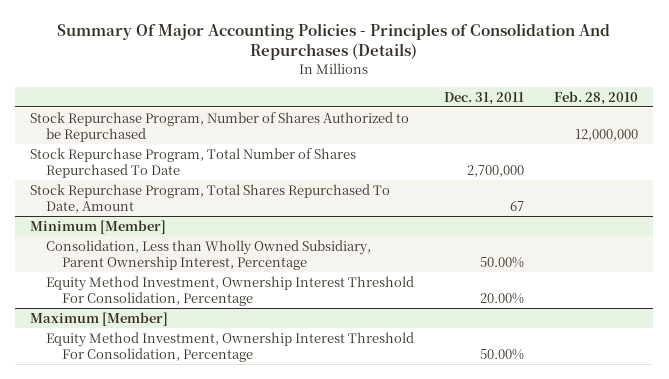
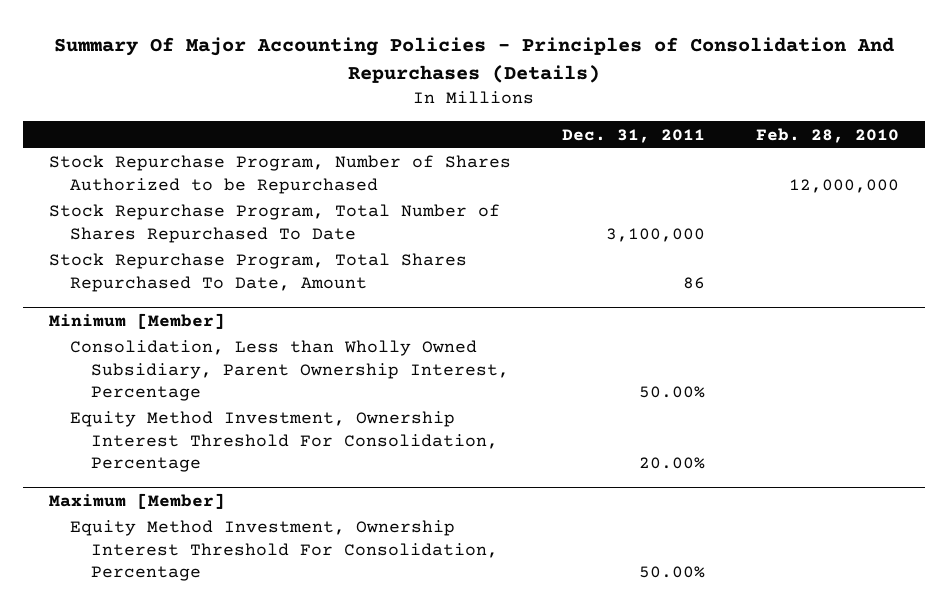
[467,165,525,178] 2,700,000 -> [606,227,706,242] 3,100,000
[510,201,525,212] 67 -> [683,276,706,289] 86

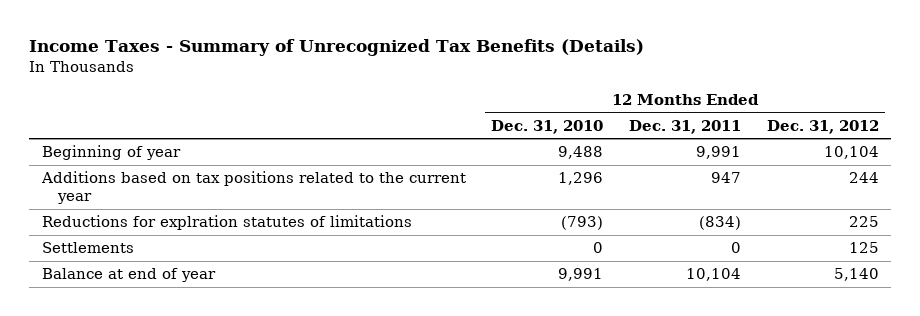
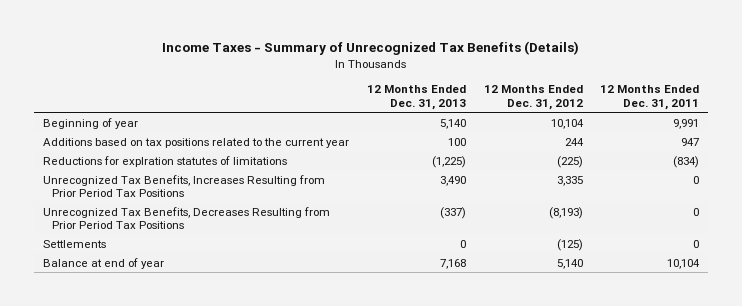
[491,119,604,134] Dec. 31, 2010 -> none
none -> [366,85,466,110] 12 Months Ended Dec. 31, 2013
[848,216,879,228] 225 -> [556,155,583,168] (225)
none -> [43,174,326,198] Unrecognized Tax Benefits, Increases Resulting from Prior Period Tax Positions
none -> [43,206,331,230] Unrecognized Tax Benefits, Decreases Resulting from Prior Period Tax Positions
[848,242,879,254] 125 -> [556,238,583,251] (125)

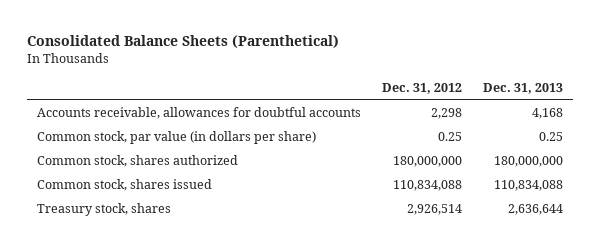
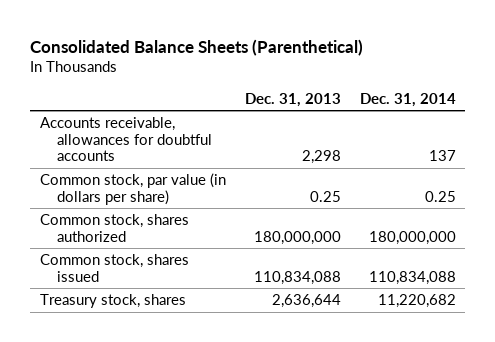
[381,82,462,94] Dec. 31, 2012 -> none
none -> [359,92,456,107] Dec. 31, 2014
[531,107,563,119] 4,168 -> [301,150,341,165] 2,298

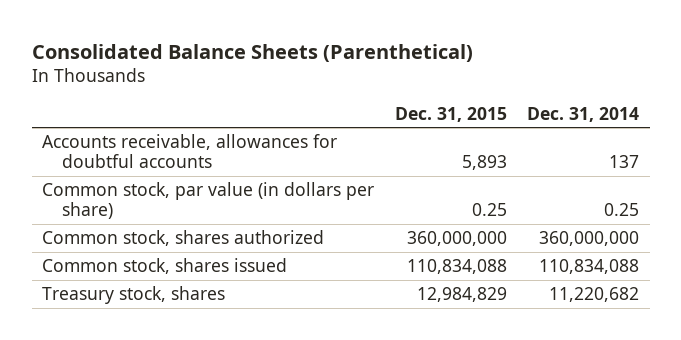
[244,92,341,107] Dec. 31, 2013 -> none
none -> [394,106,507,122] Dec. 31, 2015
[368,230,456,245] 180,000,000 -> [539,231,640,247] 360,000,000

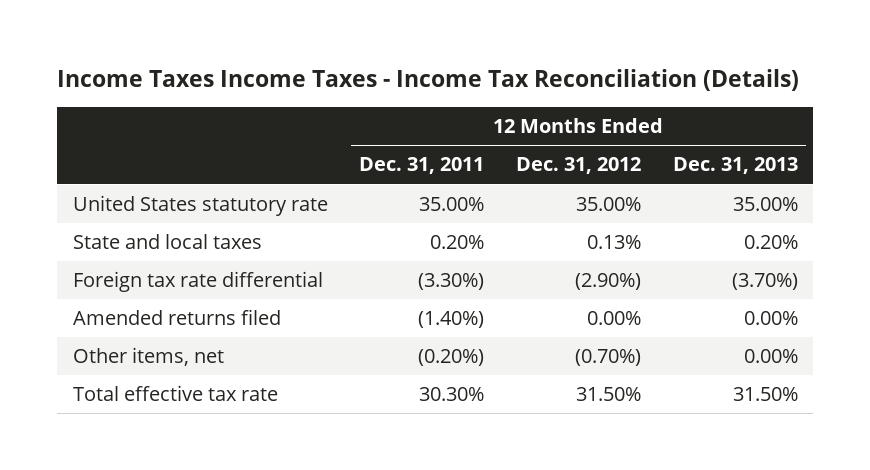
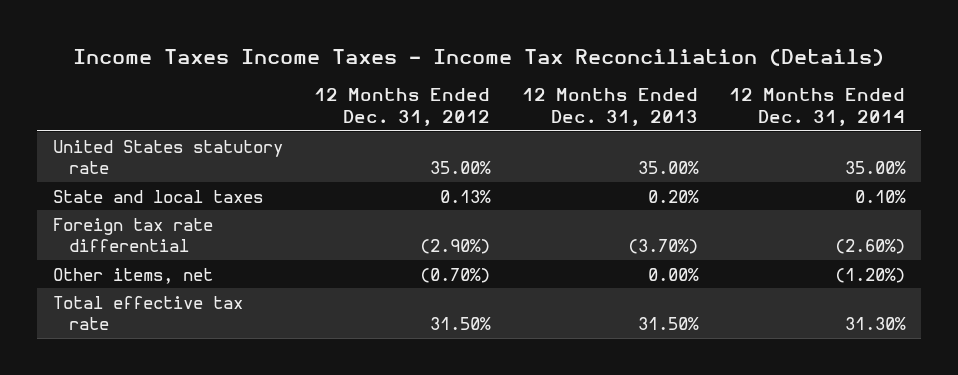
[359,157,485,175] Dec. 31, 2011 -> none
none -> [729,88,906,126] 12 Months Ended Dec. 31, 2014
[72,309,281,326] Amended returns filed -> none

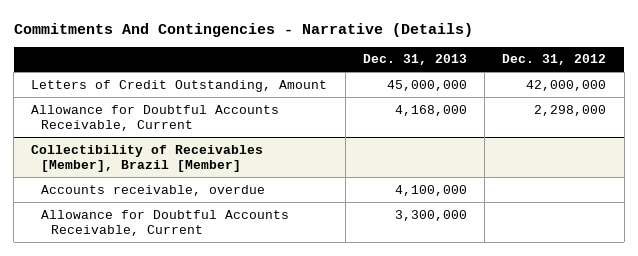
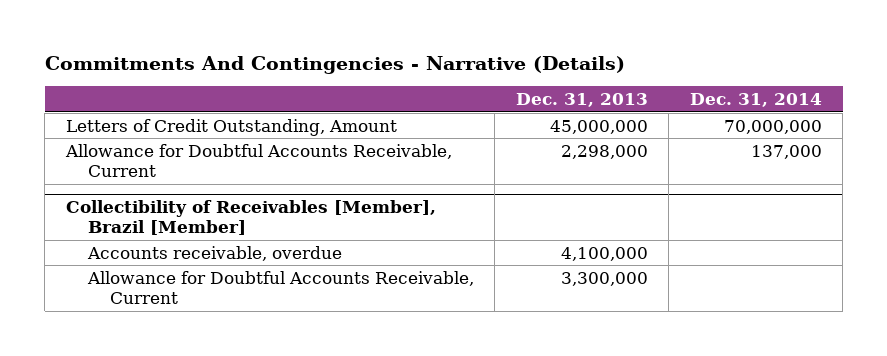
[502,54,607,66] Dec. 31, 2012 -> none
none -> [689,93,822,108] Dec. 31, 2014
[394,104,467,116] 4,168,000 -> [560,144,648,159] 2,298,000

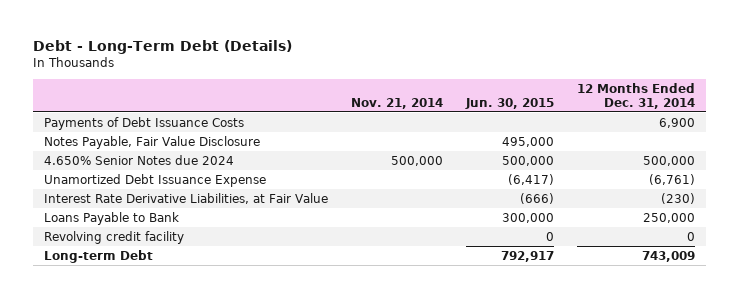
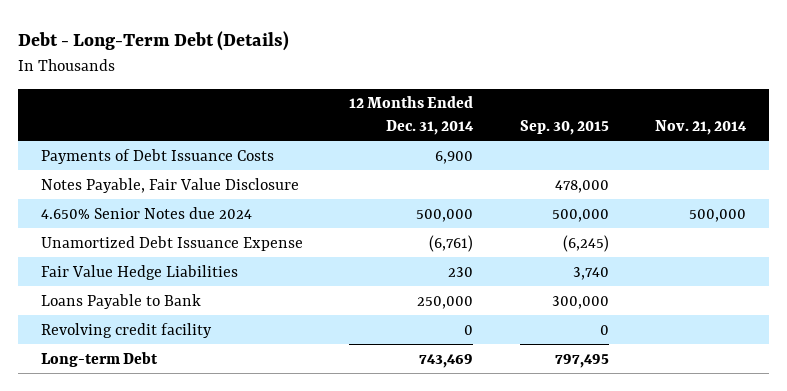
[465,97,555,109] Jun. 30, 2015 -> none
none -> [519,119,609,135] Sep. 30, 2015
[44,192,329,204] Interest Rate Derivative Liabilities, at Fair Value -> none
none -> [41,264,239,280] Fair Value Hedge Liabilities
[641,250,695,262] 743,009 -> [419,353,474,368] 743,469

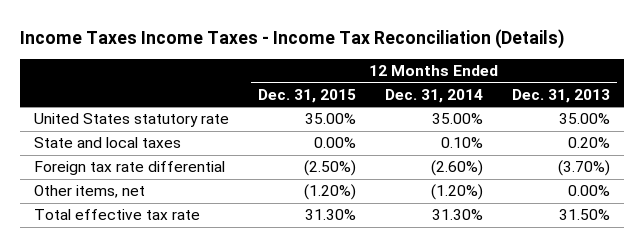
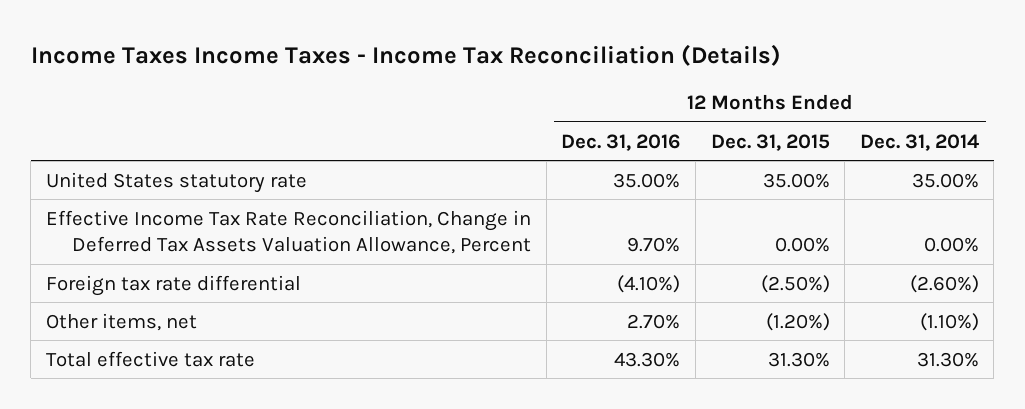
[511,88,610,103] Dec. 31, 2013 -> none
none -> [561,133,681,151] Dec. 31, 2016
[34,137,182,149] State and local taxes -> none
none -> [45,209,531,254] Effective Income Tax Rate Reconciliation, Change in Deferred Tax Assets Valuation Allowance, Percent
[431,184,484,201] (1.20%) -> [919,312,979,331] (1.10%)

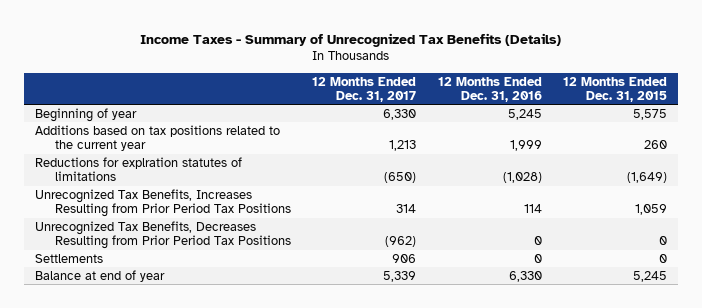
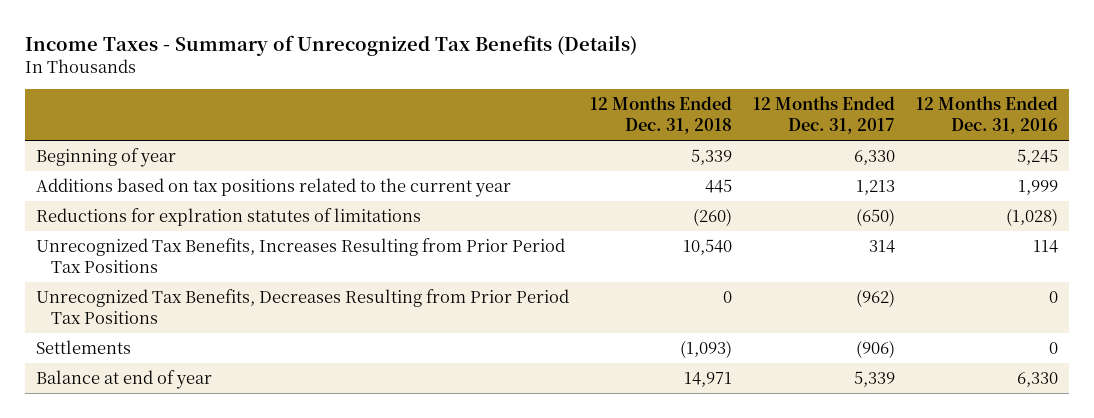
[563,76,668,102] 12 Months Ended Dec. 31, 2015 -> none
none -> [590,95,733,135] 12 Months Ended Dec. 31, 2018
[392,253,417,263] 906 -> [856,339,896,358] (906)

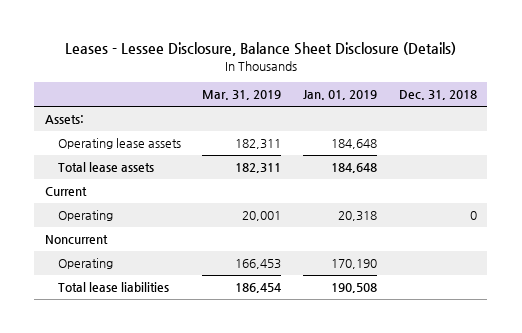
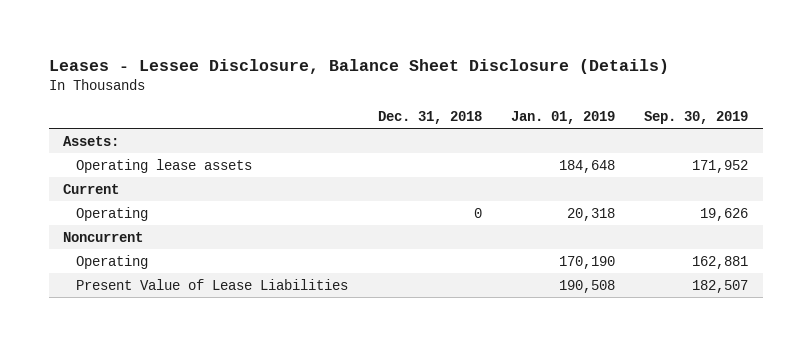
[202,90,282,101] Mar. 31, 2019 -> none
none -> [644,110,749,124] Sep. 30, 2019
[57,162,154,173] Total lease assets -> none
[57,282,169,293] Total lease liabilities -> [76,278,349,290] Present Value of Lease Liabilities

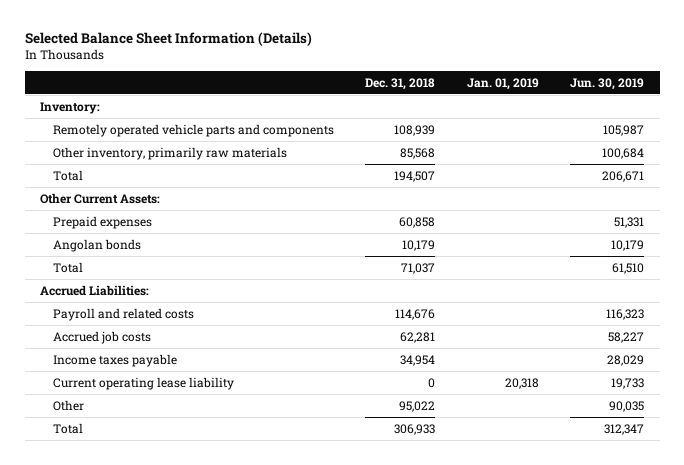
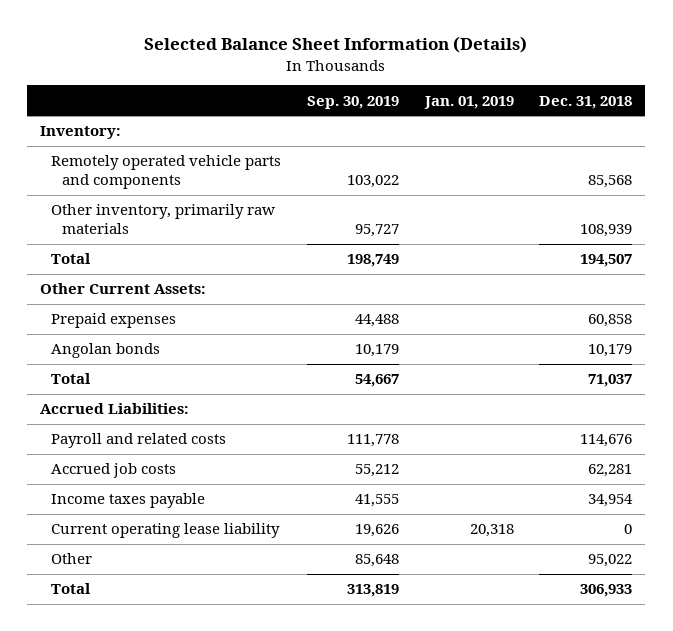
[569,77,644,90] Jun. 30, 2019 -> none
none -> [306,95,399,109] Sep. 30, 2019
[394,124,436,136] 108,939 -> [588,175,633,189] 85,568
[400,147,436,159] 85,568 -> [580,224,633,238] 108,939

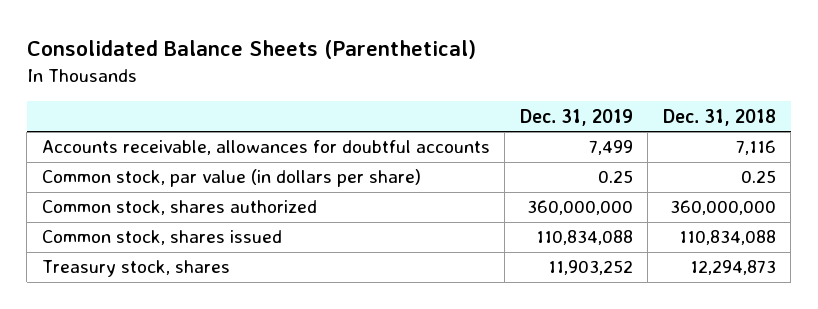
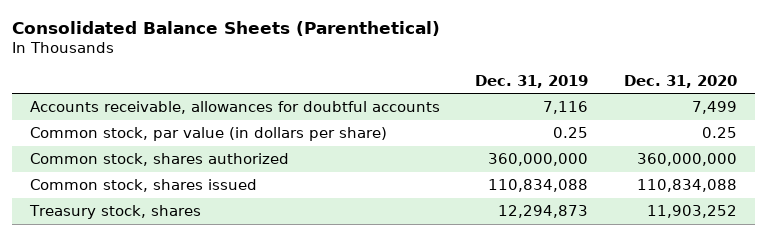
[662,108,776,126] Dec. 31, 2018 -> none
none -> [624,74,738,88] Dec. 31, 2020
[588,140,633,156] 7,499 -> [543,101,589,115] 7,116
[547,260,633,276] 11,903,252 -> [498,205,589,219] 12,294,873

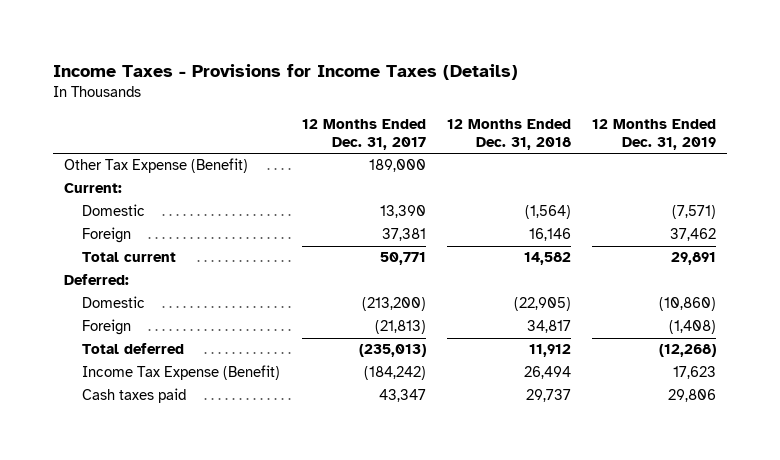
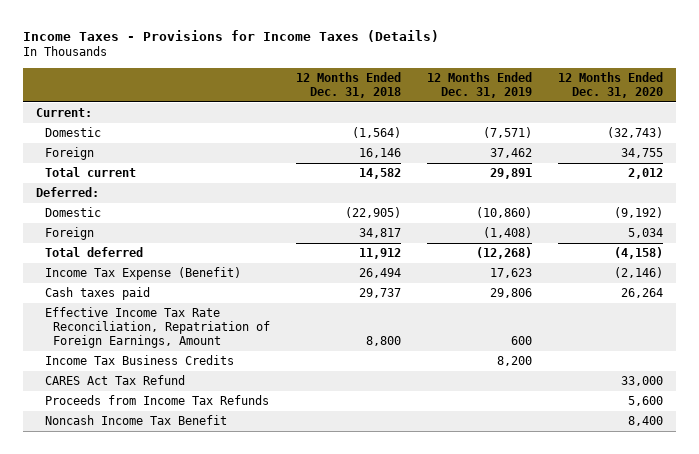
[301,119,426,151] 12 Months Ended Dec. 31, 2017 -> none
none -> [557,71,663,98] 12 Months Ended Dec. 31, 2020
[63,158,248,174] Other Tax Expense (Benefit) -> none
none -> [44,307,271,349] Effective Income Tax Rate Reconciliation, Repatriation of Foreign Earnings, Amount
none -> [44,355,234,366] Income Tax Business Credits
none -> [44,375,185,386] CARES Act Tax Refund
none -> [44,395,269,406] Proceeds from Income Tax Refunds
none -> [44,415,227,426] Noncash Income Tax Benefit

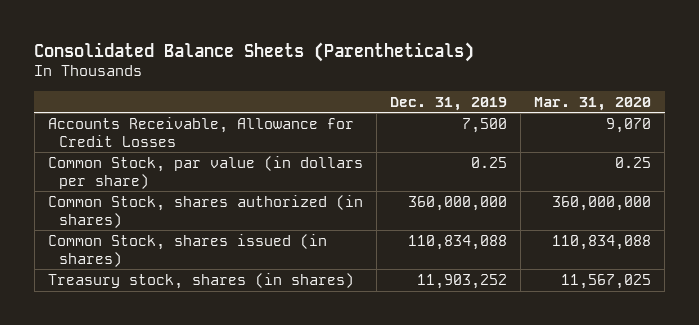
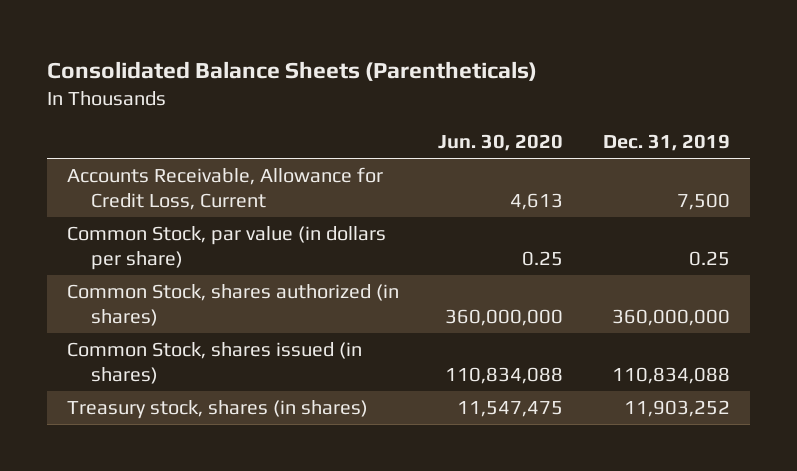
[534,96,652,111] Mar. 31, 2020 -> none
none -> [438,134,564,152] Jun. 30, 2020
[47,116,354,147] Accounts Receivable, Allowance for Credit Losses -> [66,167,383,211] Accounts Receivable, Allowance for Credit Loss, Current

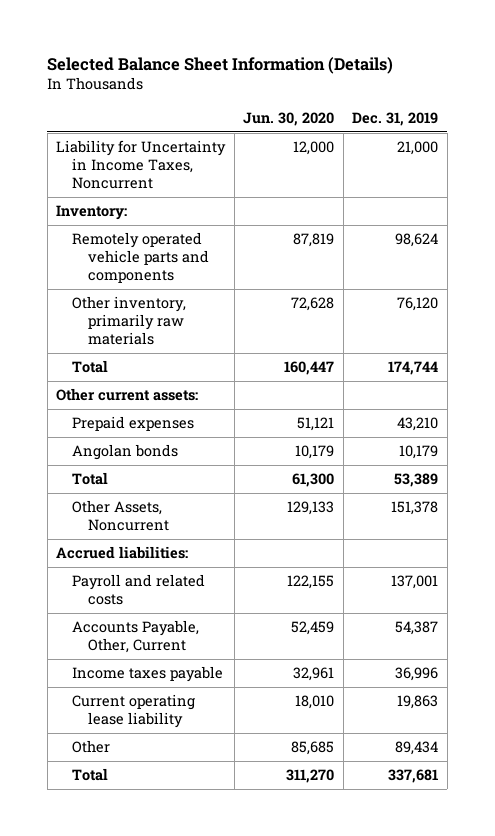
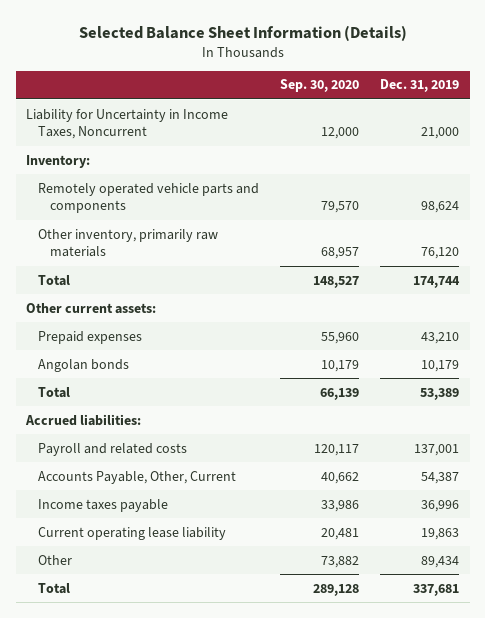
[243,112,335,127] Jun. 30, 2020 -> none
none -> [280,79,360,93] Sep. 30, 2020
[72,500,170,532] Other Assets, Noncurrent -> none

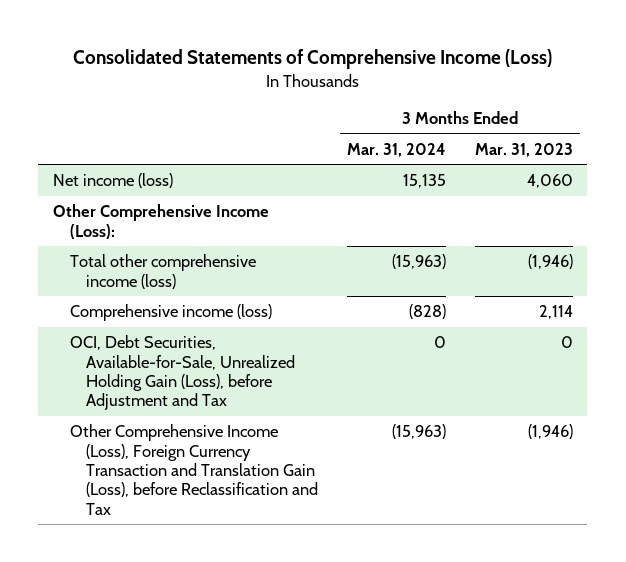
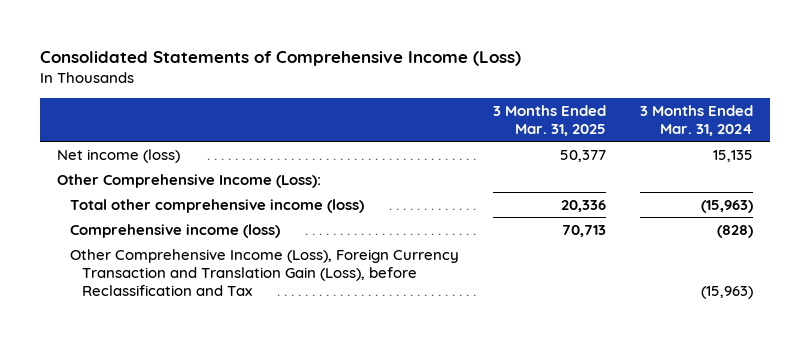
[475,142,574,157] Mar. 31, 2023 -> none
none -> [492,105,606,137] 3 Months Ended Mar. 31, 2025
[69,335,296,411] OCI, Debt Securities, Available-for-Sale, Unrealized Holding Gain (Loss), before Adjustment and Tax -> none

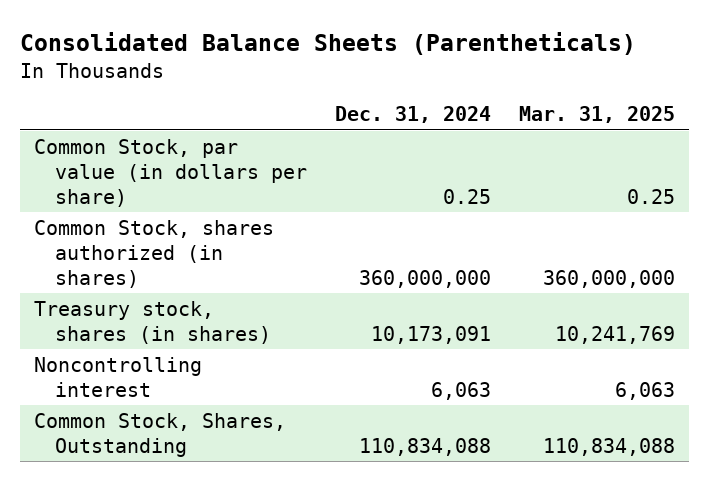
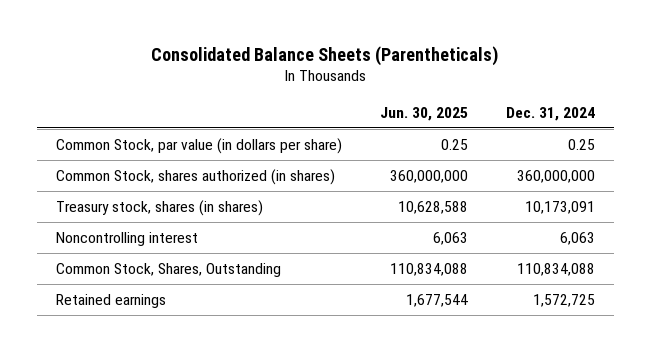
[518,105,675,123] Mar. 31, 2025 -> none
none -> [379,106,468,121] Jun. 30, 2025
none -> [55,293,166,308] Retained earnings

